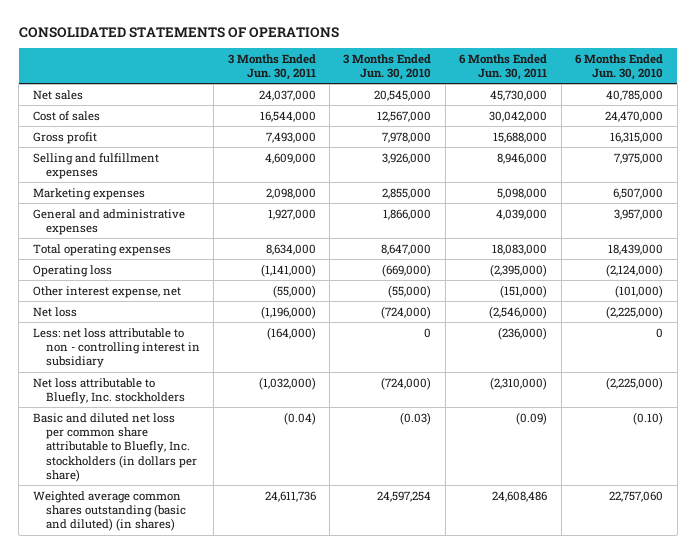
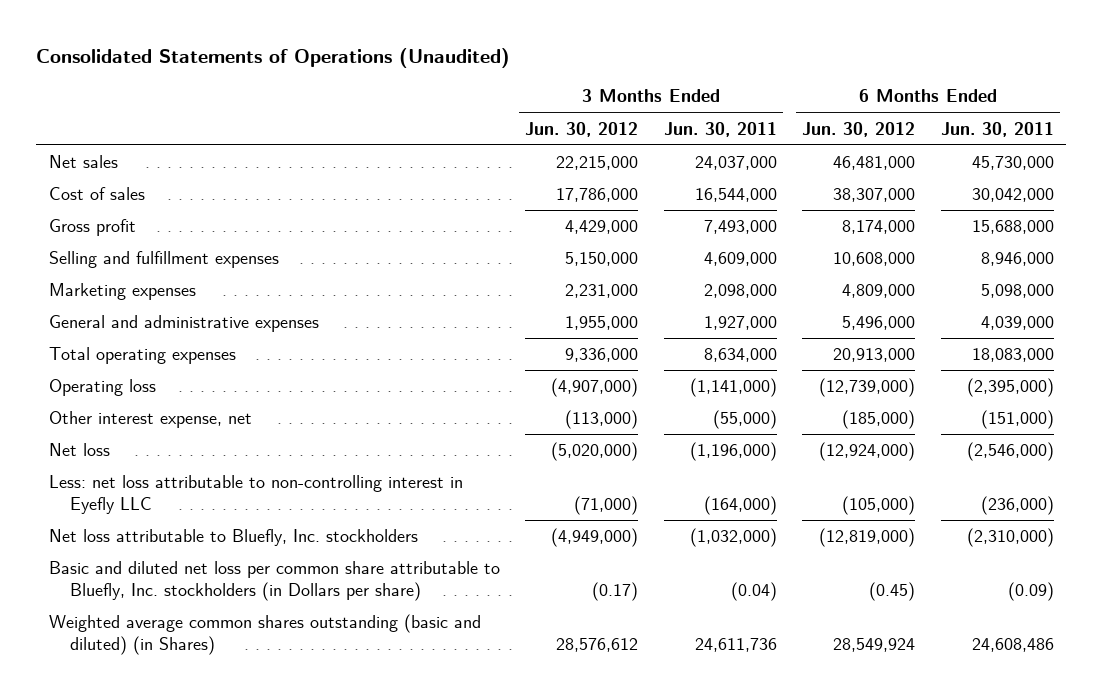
[18,26,339,38] CONSOLIDATED STATEMENTS OF OPERATIONS -> [36,47,511,68] Consolidated Statements of Operations (Unaudited)
[343,53,432,81] 3 Months Ended Jun. 30, 2010 -> none
[575,53,664,81] 6 Months Ended Jun. 30, 2010 -> none
none -> [525,121,639,137] Jun. 30, 2012
none -> [802,121,916,137] Jun. 30, 2012
[32,327,200,369] Less: net loss attributable to non - controlling interest in subsidiary -> [48,475,463,515] Less: net loss attributable to non-controlling interest in Eyefly LLC
[32,412,197,482] Basic and diluted net loss per common share attributable to Bluefly, Inc. stockholders (in dollars per share) -> [48,561,500,602] Basic and diluted net loss per common share attributable to Bluefly, Inc. stockholders (in Dollars per share)
[32,490,186,532] Weighted average common shares outstanding (basic and diluted) (in shares) -> [48,614,481,656] Weighted average common shares outstanding (basic and diluted) (in Shares)

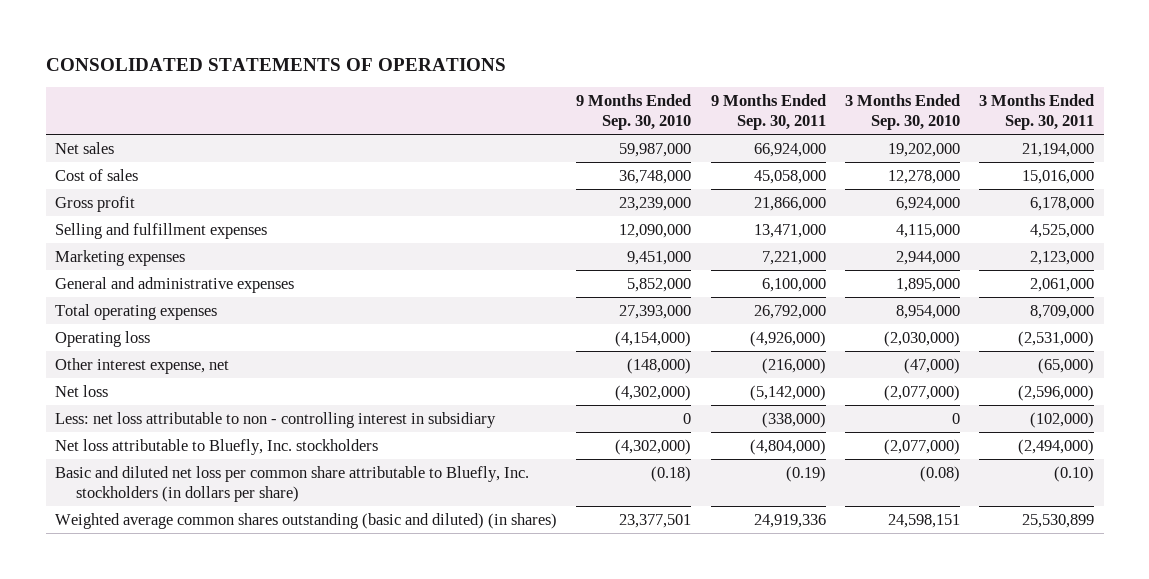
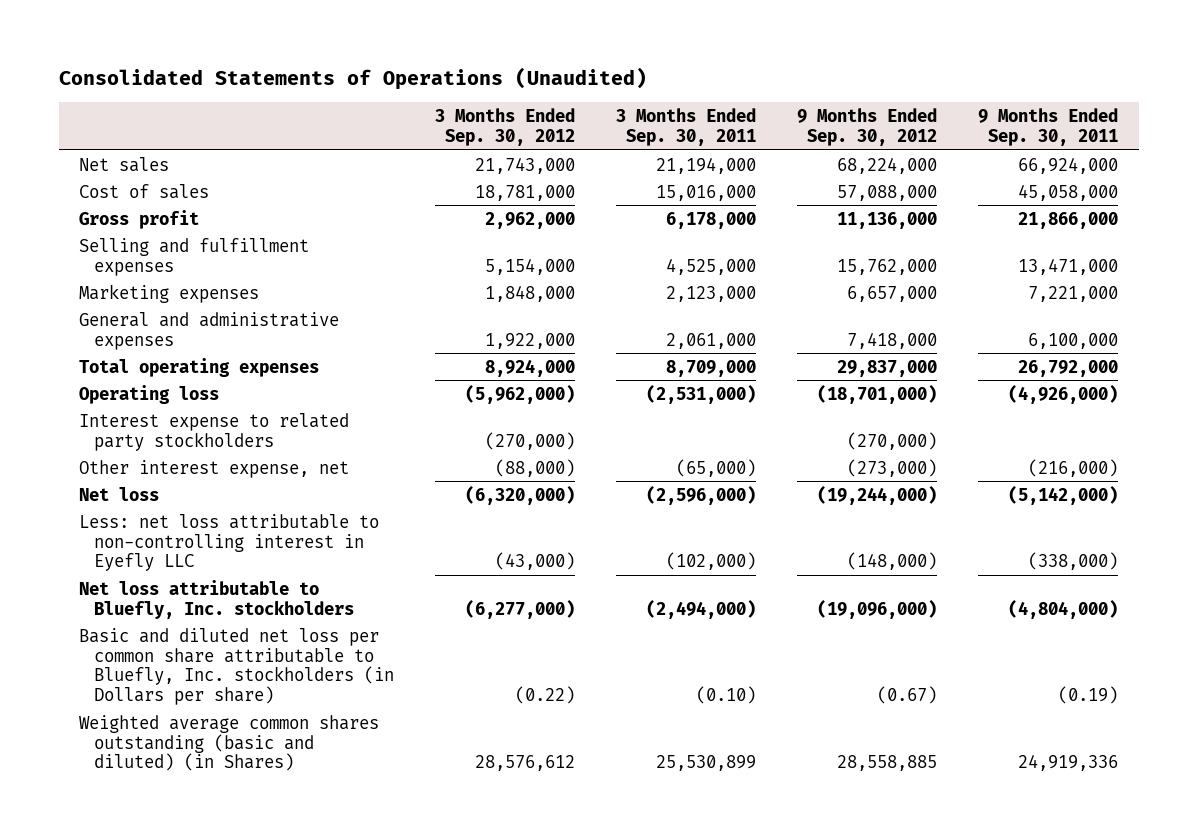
[45,58,506,72] CONSOLIDATED STATEMENTS OF OPERATIONS -> [58,67,647,91] Consolidated Statements of Operations (Unaudited)
[576,94,692,130] 9 Months Ended Sep. 30, 2010 -> none
[844,94,960,130] 3 Months Ended Sep. 30, 2010 -> none
none -> [434,108,575,146] 3 Months Ended Sep. 30, 2012
none -> [797,108,938,146] 9 Months Ended Sep. 30, 2012
none -> [79,412,350,451] Interest expense to related party stockholders
[55,411,497,428] Less: net loss attributable to non - controlling interest in subsidiary -> [79,513,380,572] Less: net loss attributable to non-controlling interest in Eyefly LLC
[55,465,530,502] Basic and diluted net loss per common share attributable to Bluefly, Inc. stockholders (in dollars per share) -> [79,627,394,706] Basic and diluted net loss per common share attributable to Bluefly, Inc. stockholders (in Dollars per share)
[55,512,558,529] Weighted average common shares outstanding (basic and diluted) (in shares) -> [79,714,380,772] Weighted average common shares outstanding (basic and diluted) (in Shares)

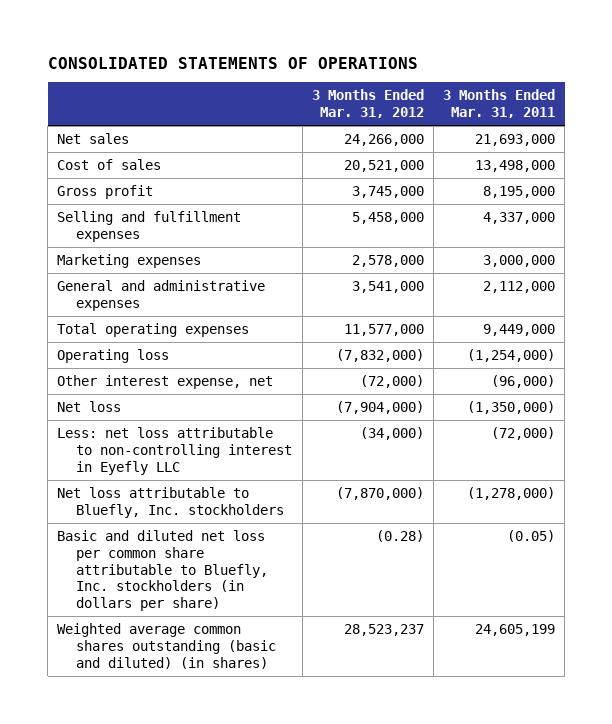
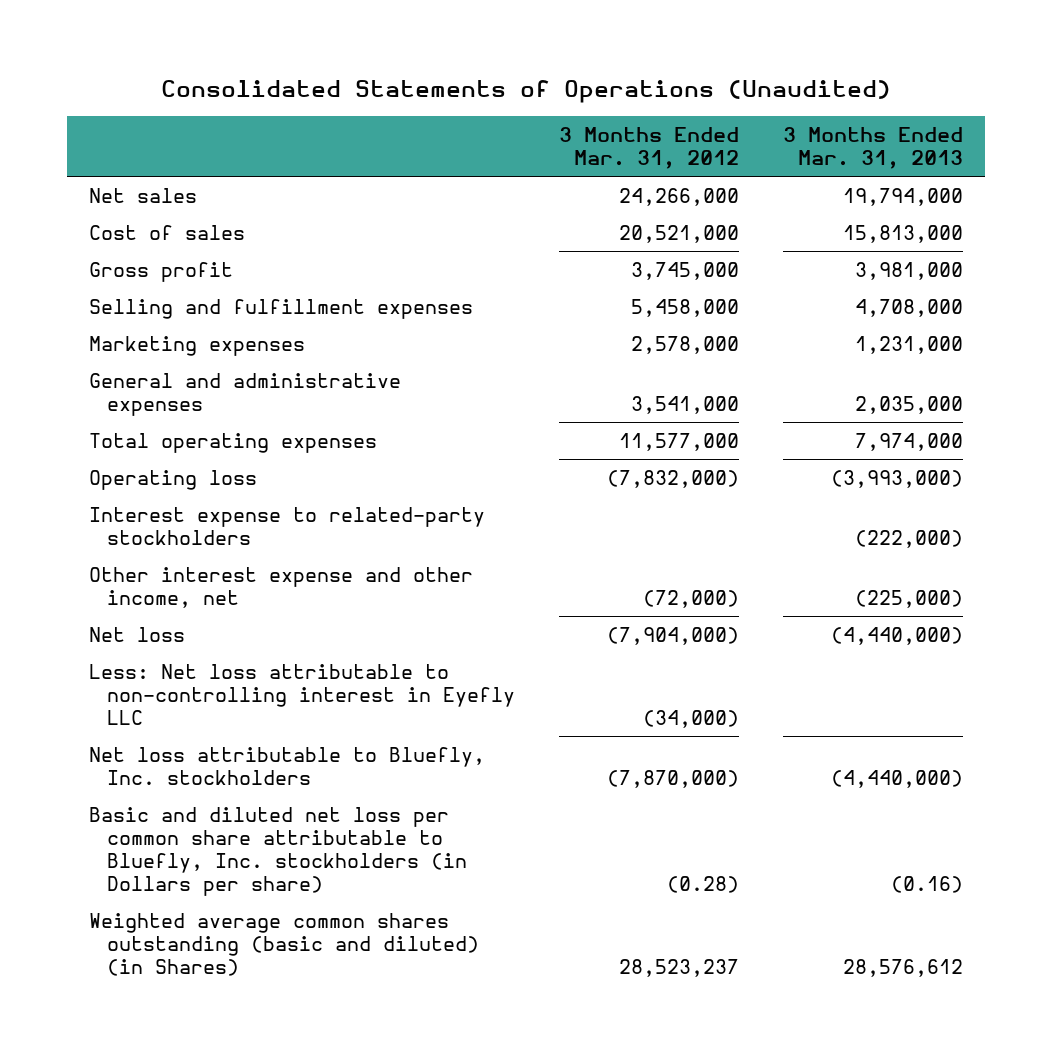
[47,56,418,69] CONSOLIDATED STATEMENTS OF OPERATIONS -> [160,79,891,103] Consolidated Statements of Operations (Unaudited)
[443,89,556,119] 3 Months Ended Mar. 31, 2011 -> none
none -> [782,126,963,169] 3 Months Ended Mar. 31, 2013
none -> [88,506,485,545] Interest expense to related-party stockholders
[57,374,274,389] Other interest expense, net -> [88,566,473,608] Other interest expense and other income, net
[57,426,293,475] Less: net loss attributable to non-controlling interest in Eyefly LLC -> [88,663,515,725] Less: Net loss attributable to non-controlling interest in Eyefly LLC
[57,529,269,612] Basic and diluted net loss per common share attributable to Bluefly, Inc. stockholders (in dollars per share) -> [88,806,467,896] Basic and diluted net loss per common share attributable to Bluefly, Inc. stockholders (in Dollars per share)
[57,622,277,669] Weighted average common shares outstanding (basic and diluted) (in shares) -> [88,912,479,976] Weighted average common shares outstanding (basic and diluted) (in Shares)

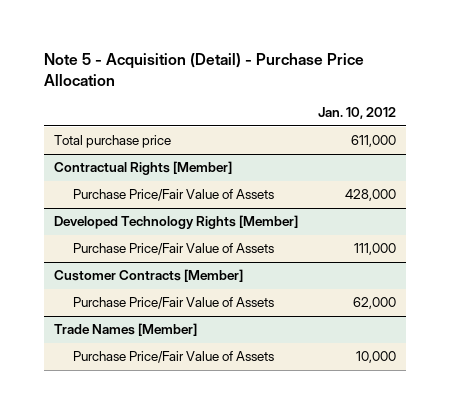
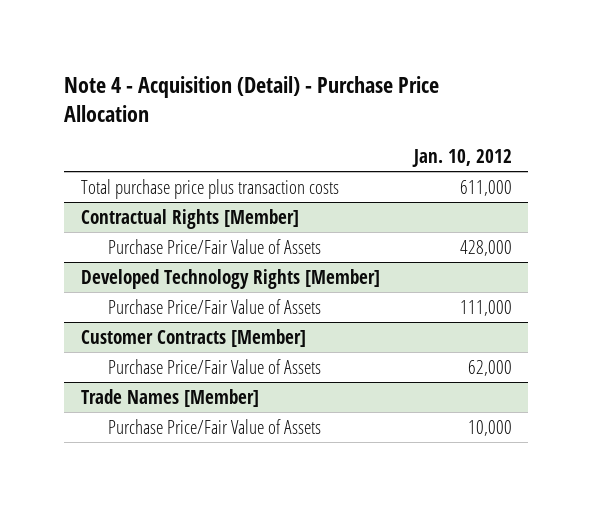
[44,53,365,86] Note 5 - Acquisition (Detail) - Purchase Price Allocation -> [63,75,439,123] Note 4 - Acquisition (Detail) - Purchase Price Allocation
[54,135,172,149] Total purchase price -> [80,178,339,199] Total purchase price plus transaction costs

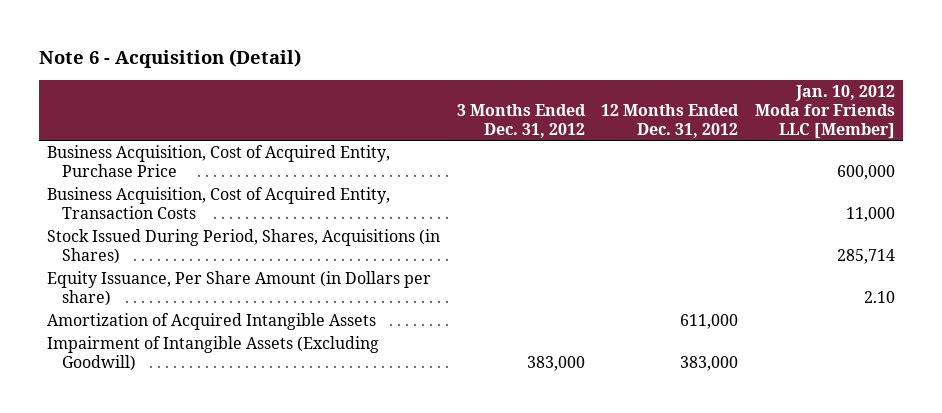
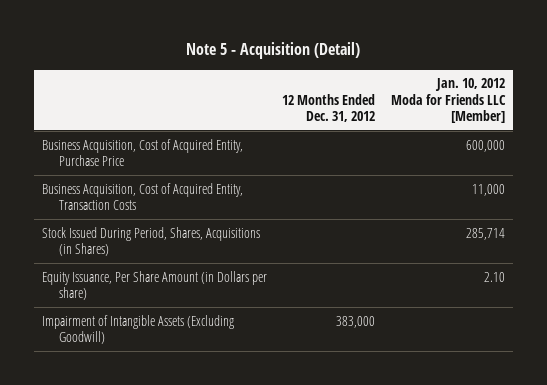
[39,48,302,68] Note 6 - Acquisition (Detail) -> [186,42,361,60] Note 5 - Acquisition (Detail)
[456,103,586,138] 3 Months Ended Dec. 31, 2012 -> none
[47,313,377,331] Amortization of Acquired Intangible Assets -> none

